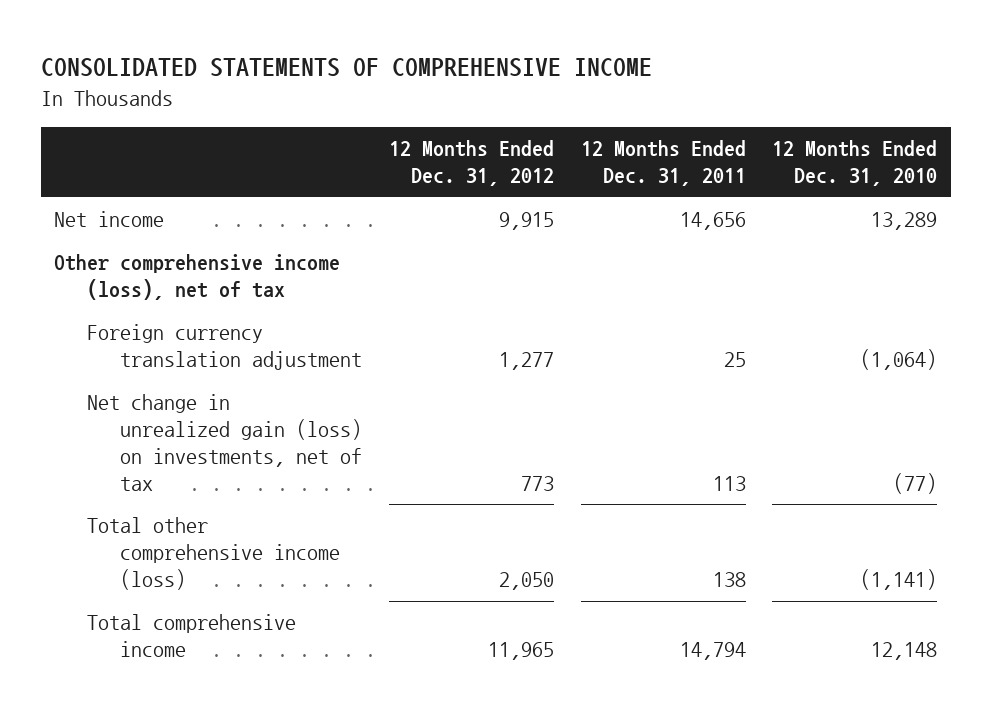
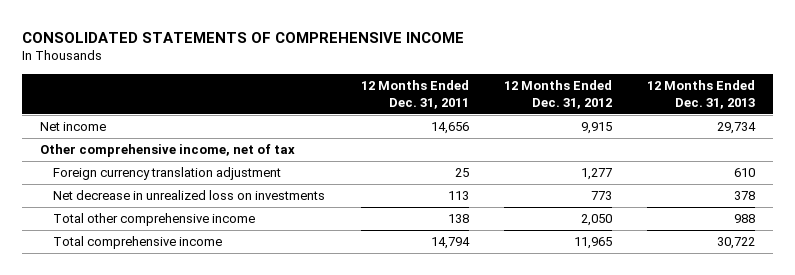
[772,140,938,187] 12 Months Ended Dec. 31, 2010 -> none
none -> [647,79,756,109] 12 Months Ended Dec. 31, 2013
[54,254,341,301] Other comprehensive income (loss), net of tax -> [39,144,295,158] Other comprehensive income, net of tax
[87,394,363,492] Net change in unrealized gain (loss) on investments, net of tax -> [53,190,326,201] Net decrease in unrealized loss on investments
[87,517,341,591] Total other comprehensive income (loss) -> [53,213,256,227] Total other comprehensive income

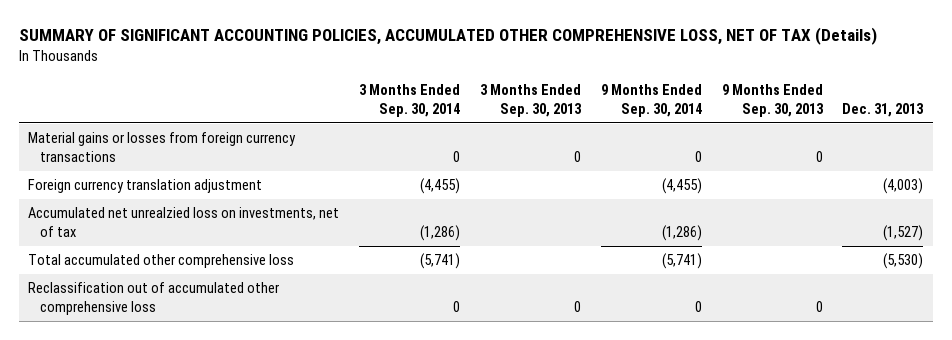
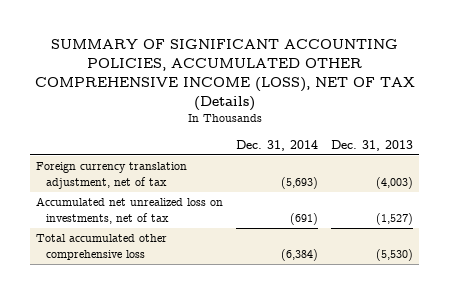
[18,27,877,46] SUMMARY OF SIGNIFICANT ACCOUNTING POLICIES, ACCUMULATED OTHER COMPREHENSIVE LOSS, NET OF TAX (Details) -> [34,38,415,111] SUMMARY OF SIGNIFICANT ACCOUNTING POLICIES, ACCUMULATED OTHER COMPREHENSIVE INCOME (LOSS), NET OF TAX (Details)
[359,84,461,118] 3 Months Ended Sep. 30, 2014 -> none
[479,84,582,118] 3 Months Ended Sep. 30, 2013 -> none
[600,84,702,118] 9 Months Ended Sep. 30, 2014 -> none
[721,84,824,118] 9 Months Ended Sep. 30, 2013 -> none
none -> [236,139,319,151] Dec. 31, 2014
[28,132,297,162] Material gains or losses from foreign currency transactions -> none
[28,179,263,194] Foreign currency translation adjustment -> [36,162,188,190] Foreign currency translation adjustment, net of tax
[28,207,340,237] Accumulated net unrealzied loss on investments, net of tax -> [36,197,224,225] Accumulated net unrealized loss on investments, net of tax
[28,282,280,315] Reclassification out of accumulated other comprehensive loss -> none

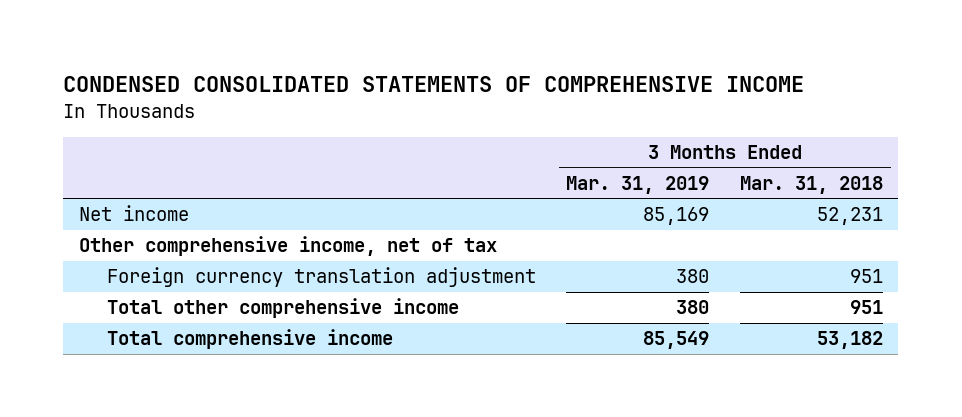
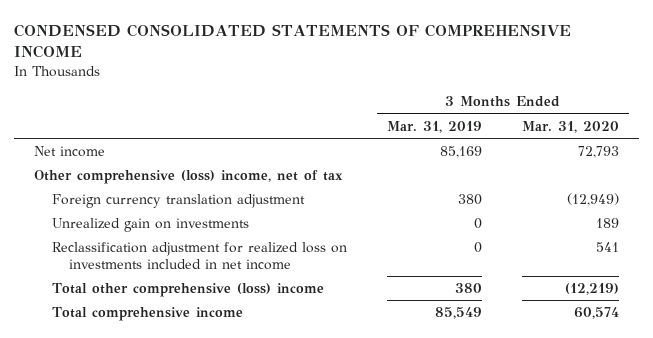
[739,175,883,194] Mar. 31, 2018 -> none
none -> [521,120,619,133] Mar. 31, 2020
[78,236,497,257] Other comprehensive income, net of tax -> [34,169,344,184] Other comprehensive (loss) income, net of tax
none -> [51,217,249,232] Unrealized gain on investments
none -> [51,241,347,270] Reclassification adjustment for realized loss on investments included in net income
[106,298,459,319] Total other comprehensive income -> [51,282,324,297] Total other comprehensive (loss) income

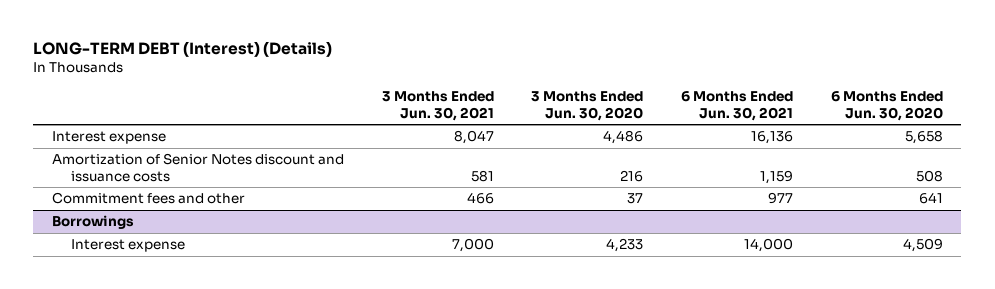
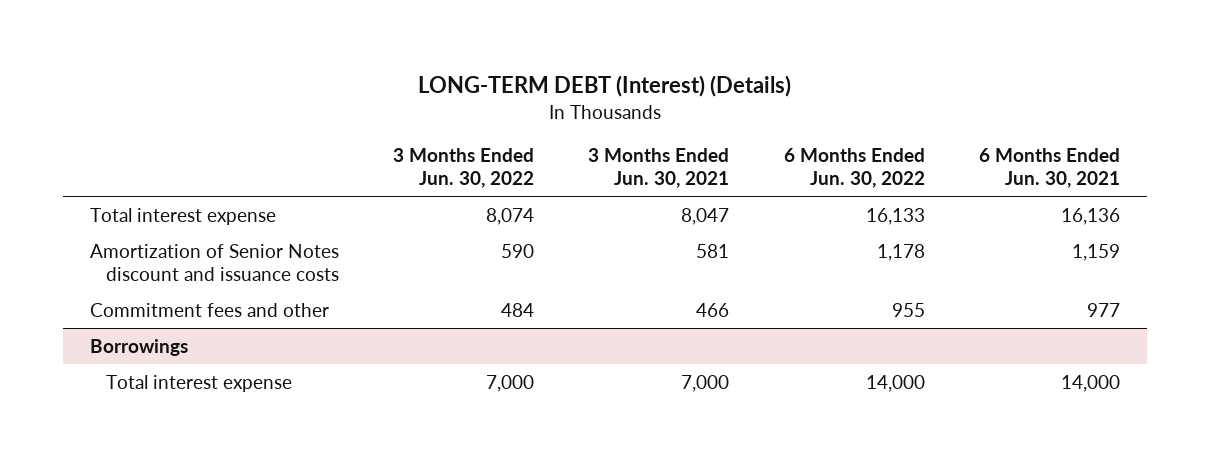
[531,91,644,121] 3 Months Ended Jun. 30, 2020 -> none
[830,91,943,121] 6 Months Ended Jun. 30, 2020 -> none
none -> [393,148,535,189] 3 Months Ended Jun. 30, 2022
none -> [783,148,925,189] 6 Months Ended Jun. 30, 2022
[52,131,167,145] Interest expense -> [90,207,277,225] Total interest expense
[70,239,185,253] Interest expense -> [105,374,292,392] Total interest expense

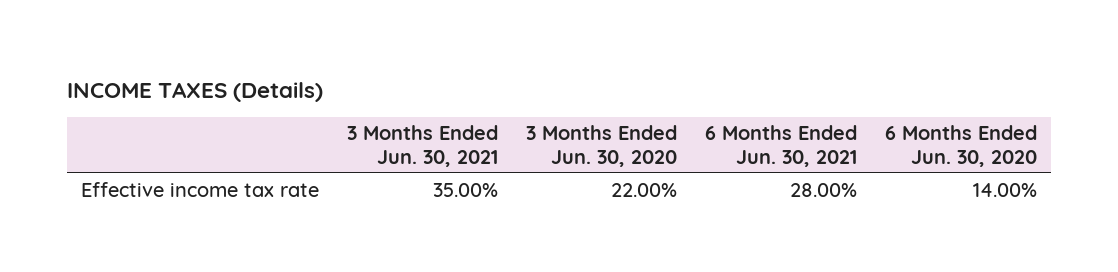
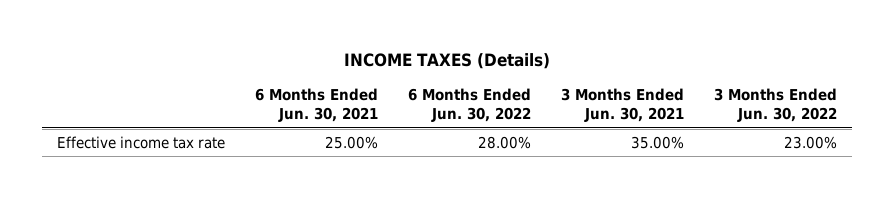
[525,125,677,168] 3 Months Ended Jun. 30, 2020 -> none
[884,125,1037,168] 6 Months Ended Jun. 30, 2020 -> none
none -> [408,87,532,123] 6 Months Ended Jun. 30, 2022
none -> [713,87,837,123] 3 Months Ended Jun. 30, 2022
[789,182,857,197] 28.00% -> [325,136,379,150] 25.00%

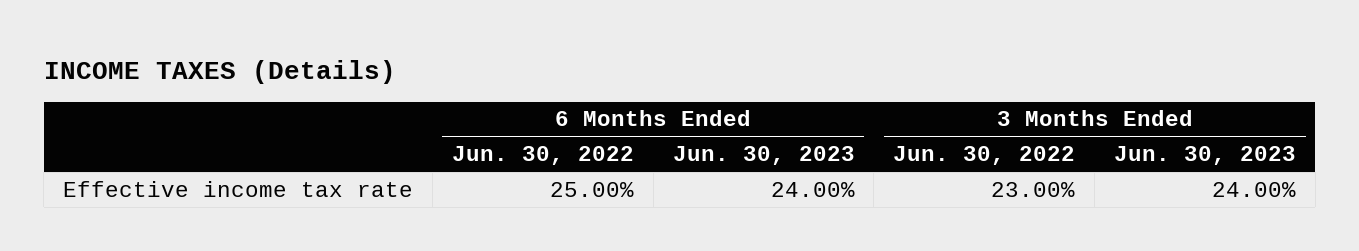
[255,87,379,123] 6 Months Ended Jun. 30, 2021 -> none
[560,87,684,123] 3 Months Ended Jun. 30, 2021 -> none
none -> [672,146,855,166] Jun. 30, 2023
none -> [1113,146,1296,166] Jun. 30, 2023
[478,136,532,150] 28.00% -> [549,181,634,197] 25.00%

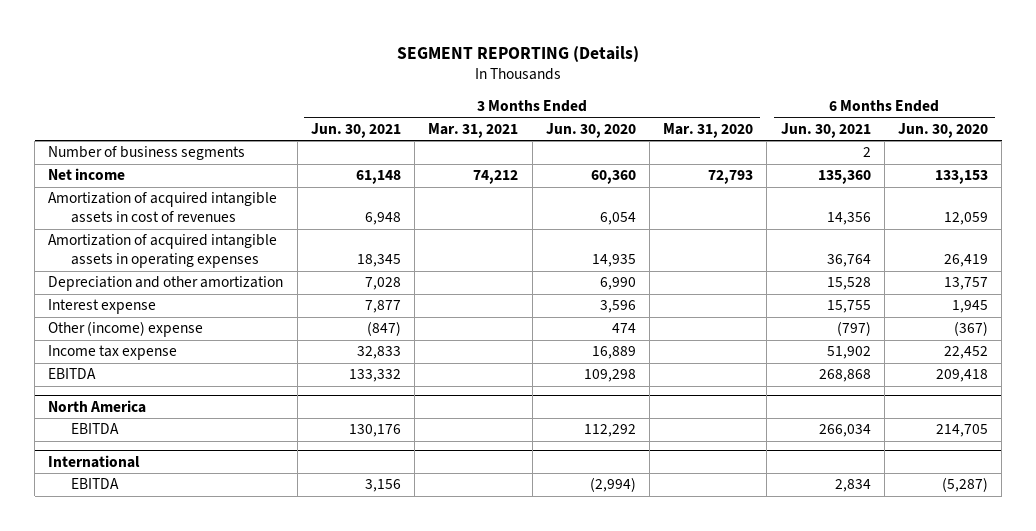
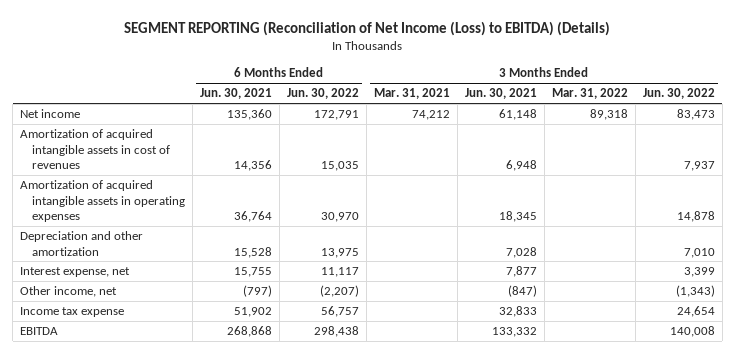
[397,45,640,62] SEGMENT REPORTING (Details) -> [124,20,611,36] SEGMENT REPORTING (Reconciliation of Net Income (Loss) to EBITDA) (Details)
[545,122,636,138] Jun. 30, 2020 -> none
[663,122,754,138] Mar. 31, 2020 -> none
[897,122,988,138] Jun. 30, 2020 -> none
none -> [286,88,359,100] Jun. 30, 2022
none -> [551,88,628,100] Mar. 31, 2022
none -> [642,88,715,100] Jun. 30, 2022
[48,146,246,161] Number of business segments -> none
[48,299,157,315] Interest expense -> [20,267,131,278] Interest expense, net
[48,321,204,338] Other (income) expense -> [20,286,118,298] Other income, net
[48,399,147,413] North America -> none
[70,423,119,435] EBITDA -> none
[48,454,141,468] International -> none
[70,478,119,490] EBITDA -> none

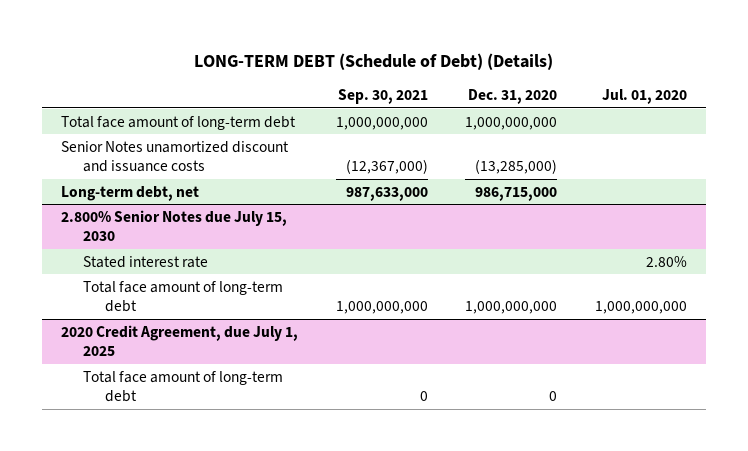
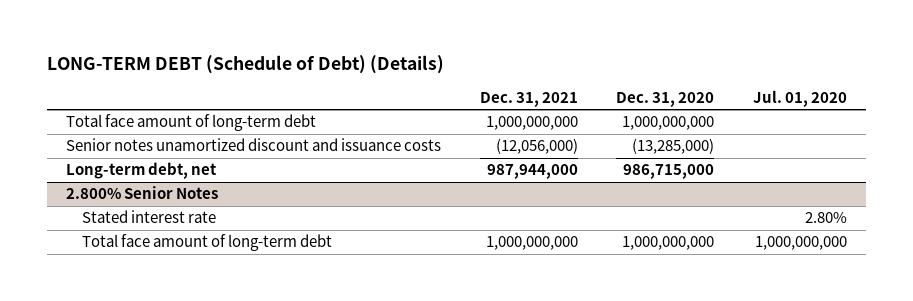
[337,89,428,105] Sep. 30, 2021 -> none
none -> [479,91,578,107] Dec. 31, 2021
[61,140,290,173] Senior Notes unamortized discount and issuance costs -> [66,138,442,152] Senior notes unamortized discount and issuance costs
[61,209,288,242] 2.800% Senior Notes due July 15, 2030 -> [66,186,219,200] 2.800% Senior Notes
[61,324,299,357] 2020 Credit Agreement, due July 1, 2025 -> none
[82,370,283,403] Total face amount of long-term debt -> none

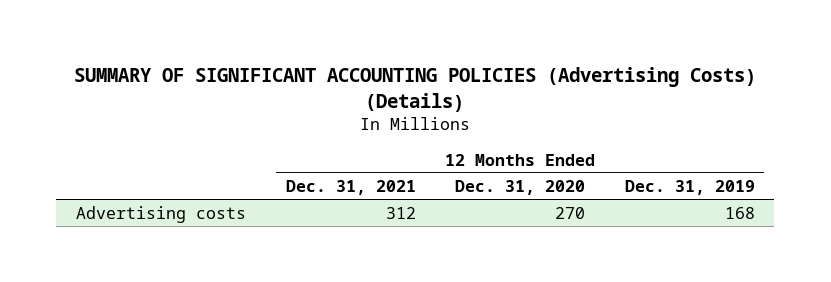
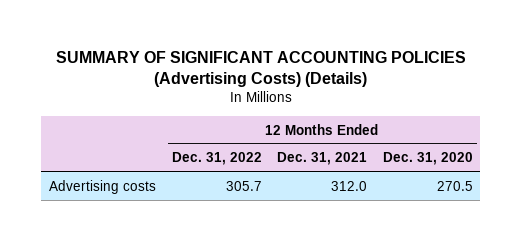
[624,180,755,196] Dec. 31, 2019 -> none
none -> [171,152,262,166] Dec. 31, 2022
[385,207,416,220] 312 -> [331,180,368,191] 312.0
[555,207,586,220] 270 -> [436,180,473,191] 270.5

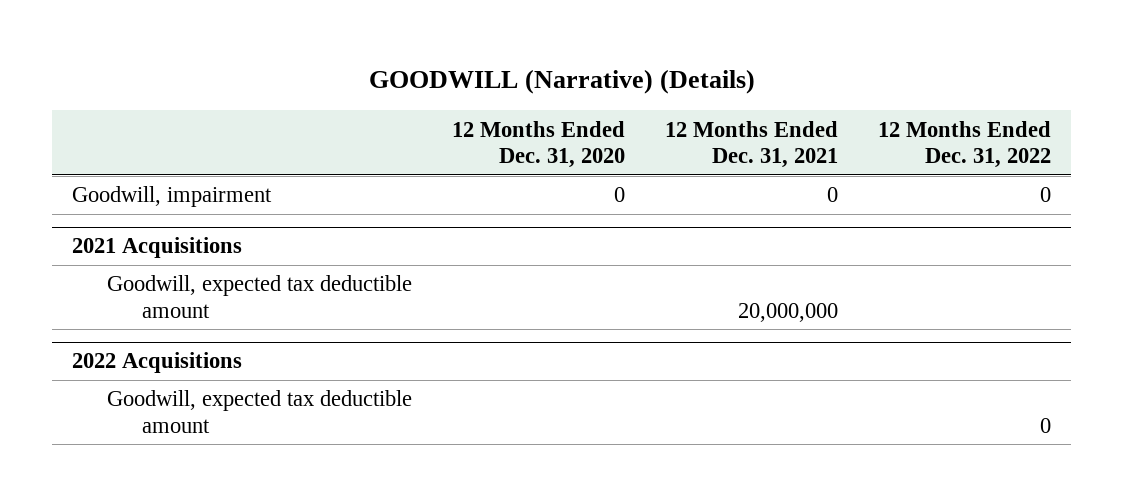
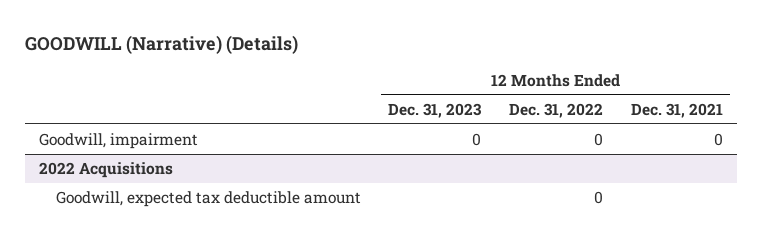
[452,120,626,169] 12 Months Ended Dec. 31, 2020 -> none
none -> [388,102,483,118] Dec. 31, 2023
[72,237,243,259] 2021 Acquisitions -> none
[107,275,413,318] Goodwill, expected tax deductible amount -> none

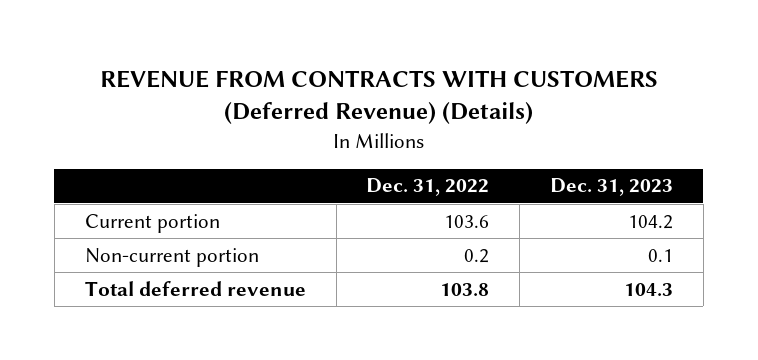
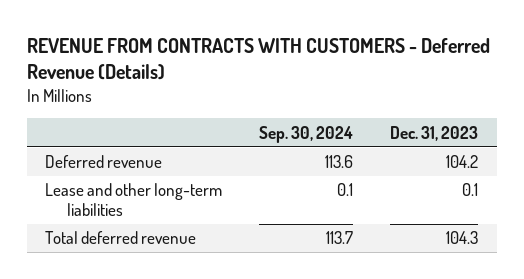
[99,69,658,125] REVENUE FROM CONTRACTS WITH CUSTOMERS (Deferred Revenue) (Details) -> [26,37,490,80] REVENUE FROM CONTRACTS WITH CUSTOMERS - Deferred Revenue (Details)
[366,178,490,197] Dec. 31, 2022 -> none
none -> [259,125,354,143] Sep. 30, 2024
[84,213,220,233] Current portion -> [45,155,163,169] Deferred revenue
[84,247,259,267] Non-current portion -> [45,183,223,216] Lease and other long-term liabilities

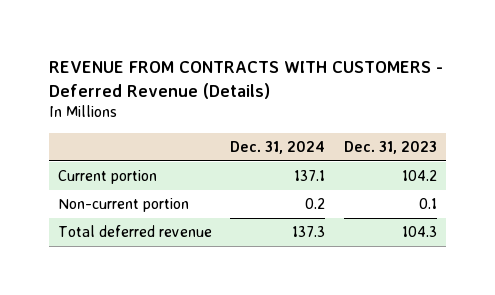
[259,125,354,143] Sep. 30, 2024 -> none
none -> [230,140,326,154] Dec. 31, 2024
[45,155,163,169] Deferred revenue -> [58,170,158,185] Current portion
[45,183,223,216] Lease and other long-term liabilities -> [58,198,190,213] Non-current portion

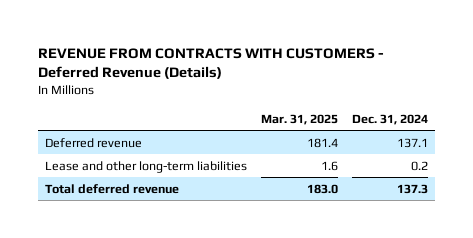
[343,140,437,154] Dec. 31, 2023 -> none
none -> [261,113,339,125] Mar. 31, 2025
[58,170,158,185] Current portion -> [45,137,143,148] Deferred revenue
[58,198,190,213] Non-current portion -> [45,160,248,173] Lease and other long-term liabilities

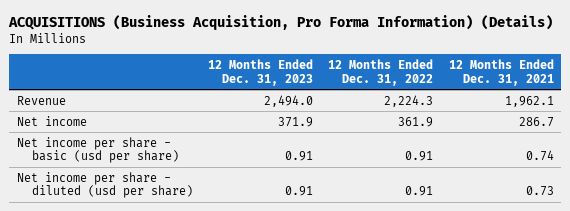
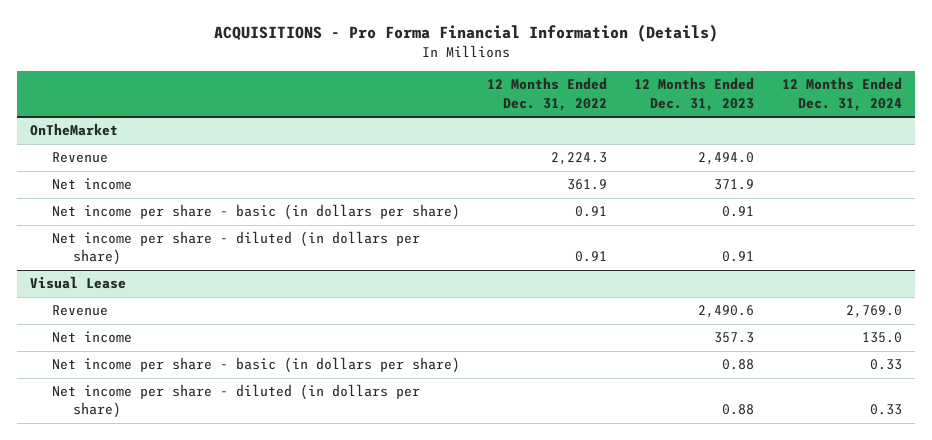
[8,15,554,31] ACQUISITIONS (Business Acquisition, Pro Forma Information) (Details) -> [214,24,719,43] ACQUISITIONS - Pro Forma Financial Information (Details)
[448,59,554,86] 12 Months Ended Dec. 31, 2021 -> none
none -> [781,77,902,111] 12 Months Ended Dec. 31, 2024
none -> [30,123,119,137] OnTheMarket
[16,136,180,164] Net income per share - basic (usd per share) -> [51,204,460,221] Net income per share - basic (in dollars per share)
[16,171,194,199] Net income per share - diluted (usd per share) -> [51,231,420,266] Net income per share - diluted (in dollars per share)
none -> [30,276,127,290] Visual Lease
none -> [51,305,108,317] Revenue
none -> [51,331,132,344] Net income
none -> [51,357,460,374] Net income per share - basic (in dollars per share)
none -> [51,384,420,419] Net income per share - diluted (in dollars per share)

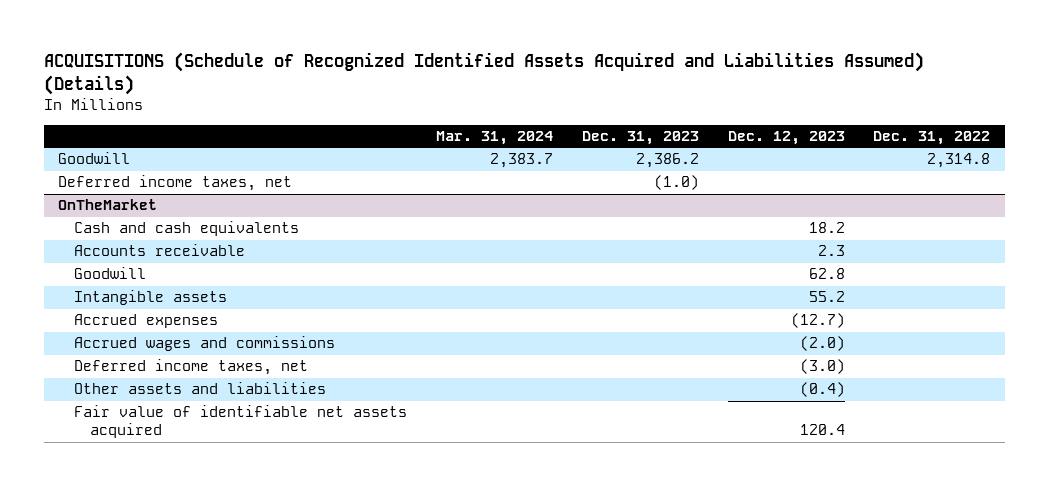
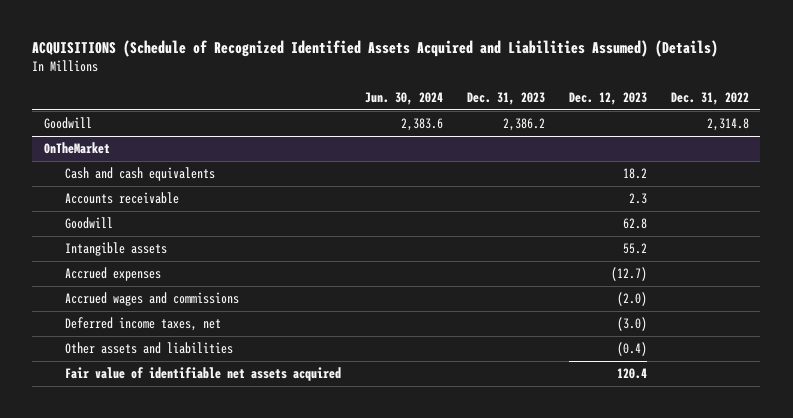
[435,131,553,146] Mar. 31, 2024 -> none
none -> [364,91,443,105] Jun. 30, 2024
[58,175,293,192] Deferred income taxes, net -> none

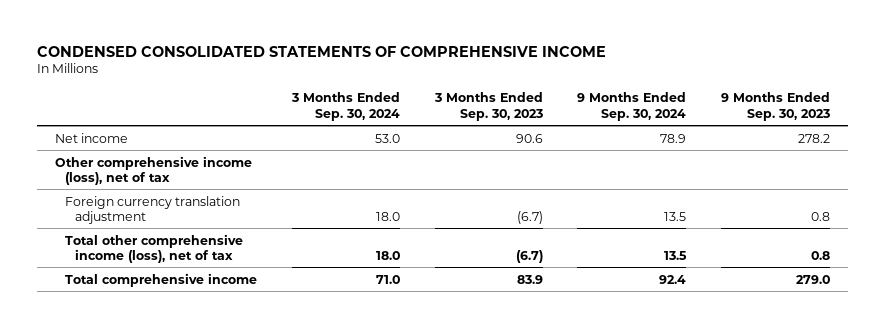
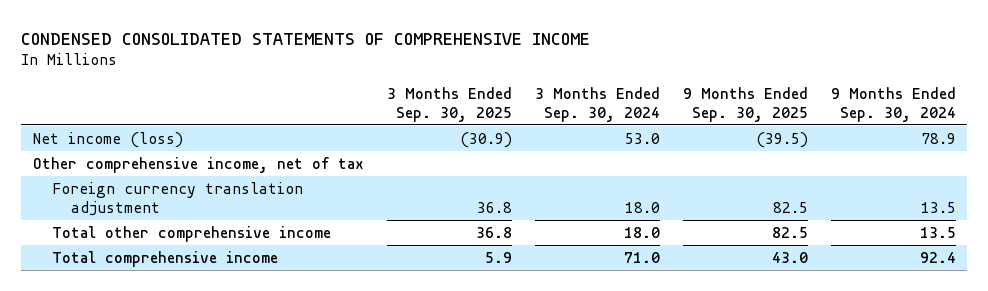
[433,92,543,121] 3 Months Ended Sep. 30, 2023 -> none
[721,92,831,121] 9 Months Ended Sep. 30, 2023 -> none
none -> [386,86,512,122] 3 Months Ended Sep. 30, 2025
none -> [682,86,808,122] 9 Months Ended Sep. 30, 2025
[54,132,128,143] Net income -> [32,131,183,148] Net income (loss)
[54,155,252,185] Other comprehensive income (loss), net of tax -> [32,156,364,173] Other comprehensive income, net of tax
[64,233,243,263] Total other comprehensive income (loss), net of tax -> [51,225,331,242] Total other comprehensive income

